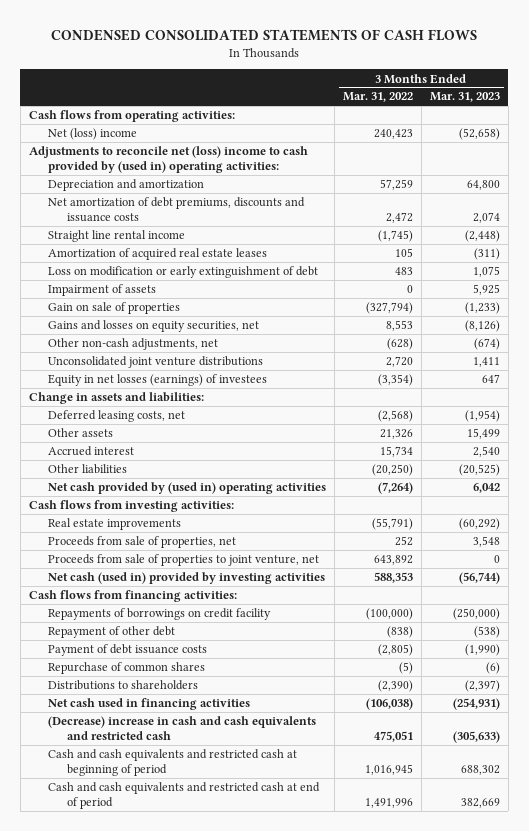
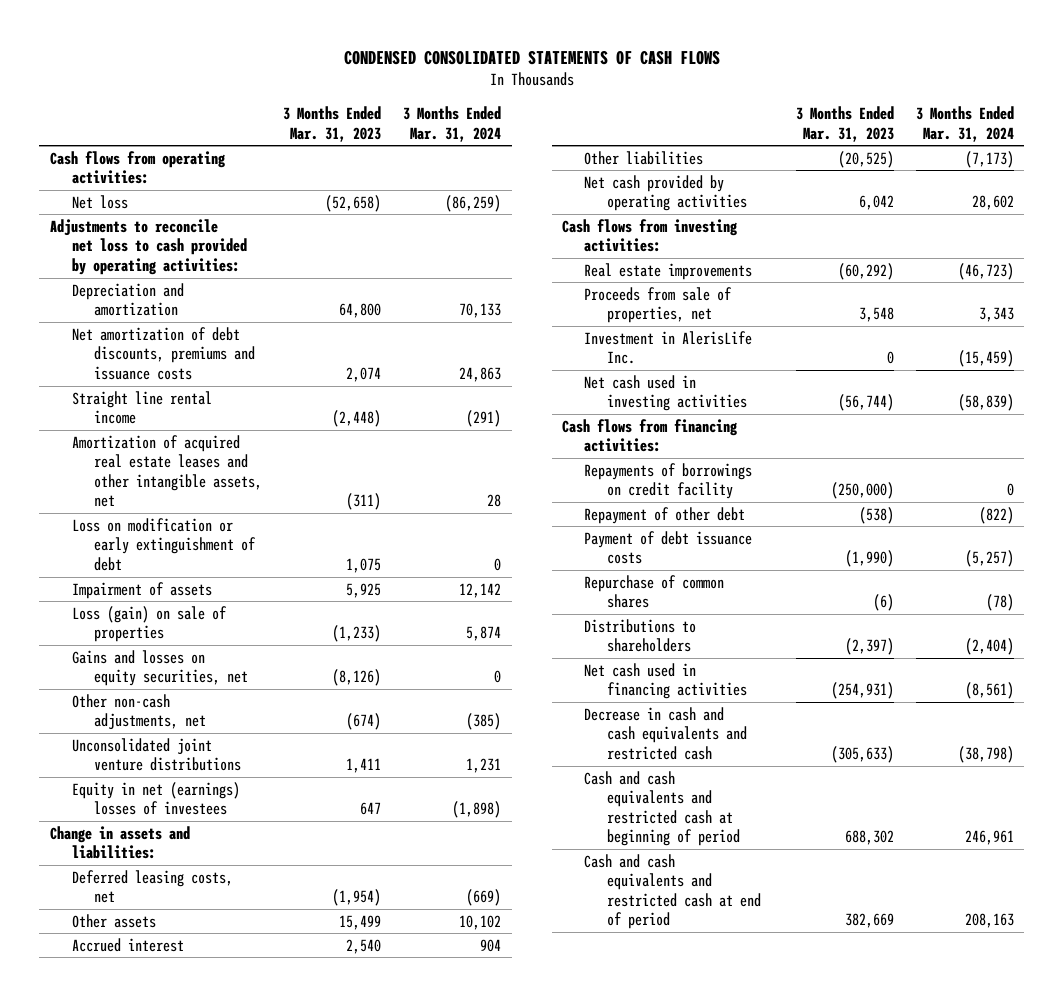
[342,92,413,103] Mar. 31, 2022 -> none
none -> [402,106,501,142] 3 Months Ended Mar. 31, 2024
[47,128,137,141] Net (loss) income -> [71,194,128,209] Net loss
[28,146,308,173] Adjustments to reconcile net (loss) income to cash provided by (used in) operating activities: -> [49,218,247,275] Adjustments to reconcile net loss to cash provided by operating activities:
[47,197,305,222] Net amortization of debt premiums, discounts and issuance costs -> [71,326,255,380] Net amortization of debt discounts, premiums and issuance costs
[47,248,267,261] Amortization of acquired real estate leases -> [71,434,262,508] Amortization of acquired real estate leases and other intangible assets, net
[47,302,180,315] Gain on sale of properties -> [71,605,227,643] Loss (gain) on sale of properties
[47,374,267,387] Equity in net losses (earnings) of investees -> [71,781,240,816] Equity in net (earnings) losses of investees
[47,482,326,495] Net cash provided by (used in) operating activities -> [584,174,747,212] Net cash provided by operating activities
[47,554,319,567] Proceeds from sale of properties to joint venture, net -> none
none -> [584,330,753,365] Investment in AlerisLife Inc.
[47,572,325,585] Net cash (used in) provided by investing activities -> [584,374,747,412] Net cash used in investing activities
[47,716,316,740] (Decrease) increase in cash and cash equivalents and restricted cash -> [584,706,747,760] Decrease in cash and cash equivalents and restricted cash

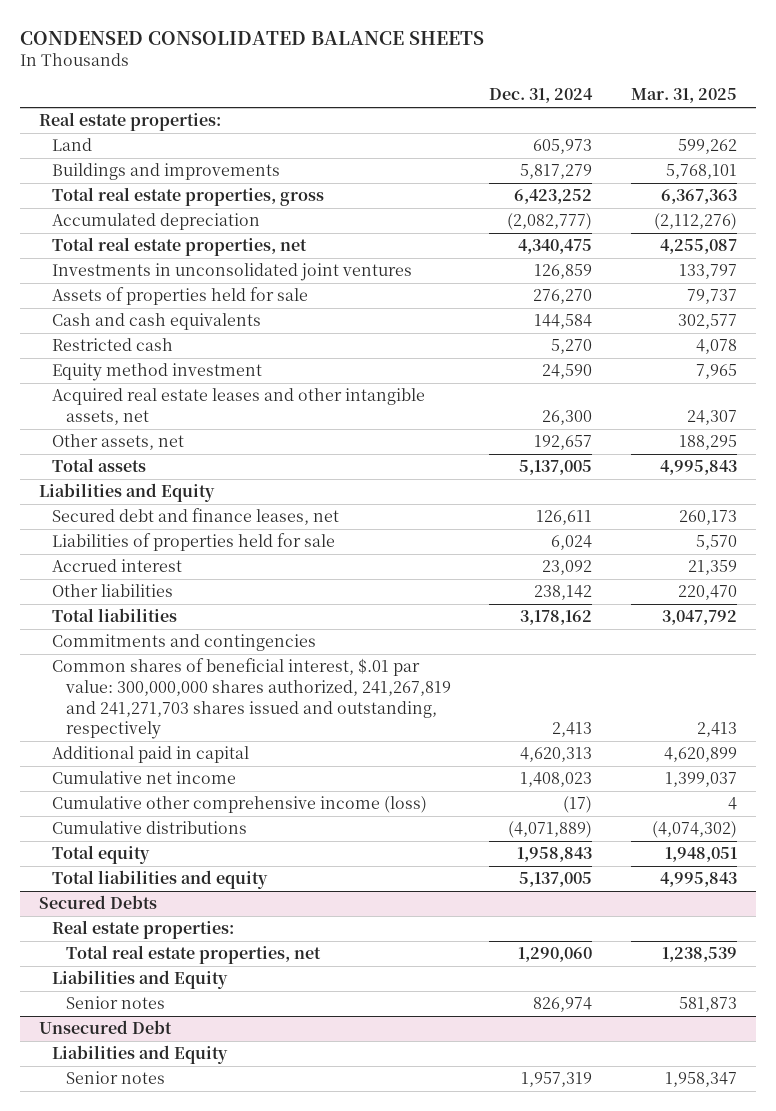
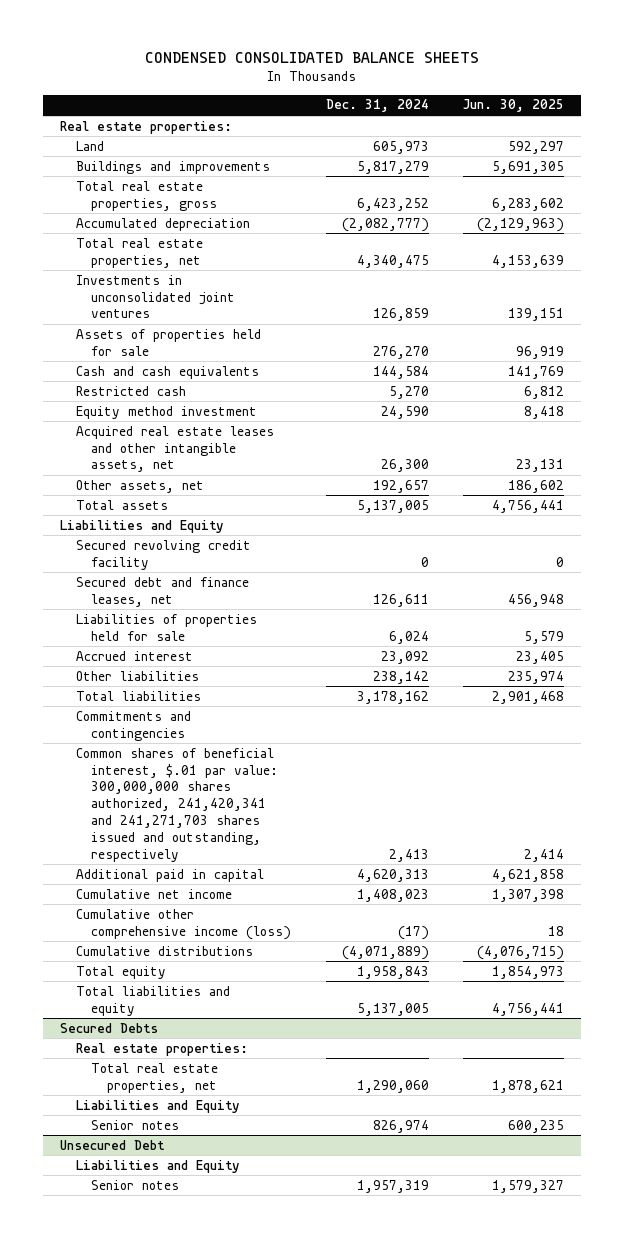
[630,88,737,104] Mar. 31, 2025 -> none
none -> [462,99,564,113] Jun. 30, 2025
none -> [75,539,251,570] Secured revolving credit facility
[52,658,451,740] Common shares of beneficial interest, $.01 par value: 300,000,000 shares authorized, 241,267,819 and 241,271,703 shares issued and outstanding, respectively -> [75,747,279,862] Common shares of beneficial interest, $.01 par value: 300,000,000 shares authorized, 241,420,341 and 241,271,703 shares issued and outstanding, respectively

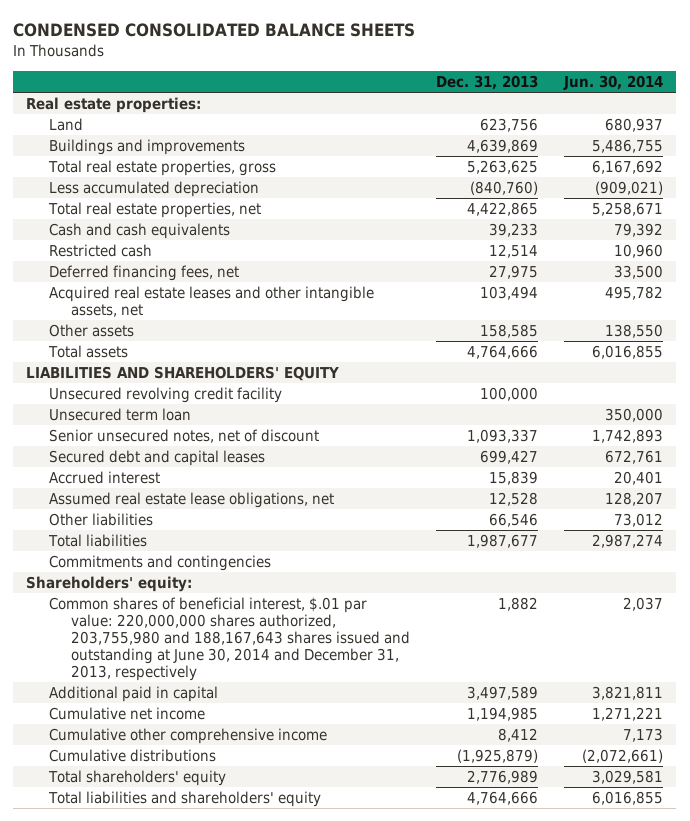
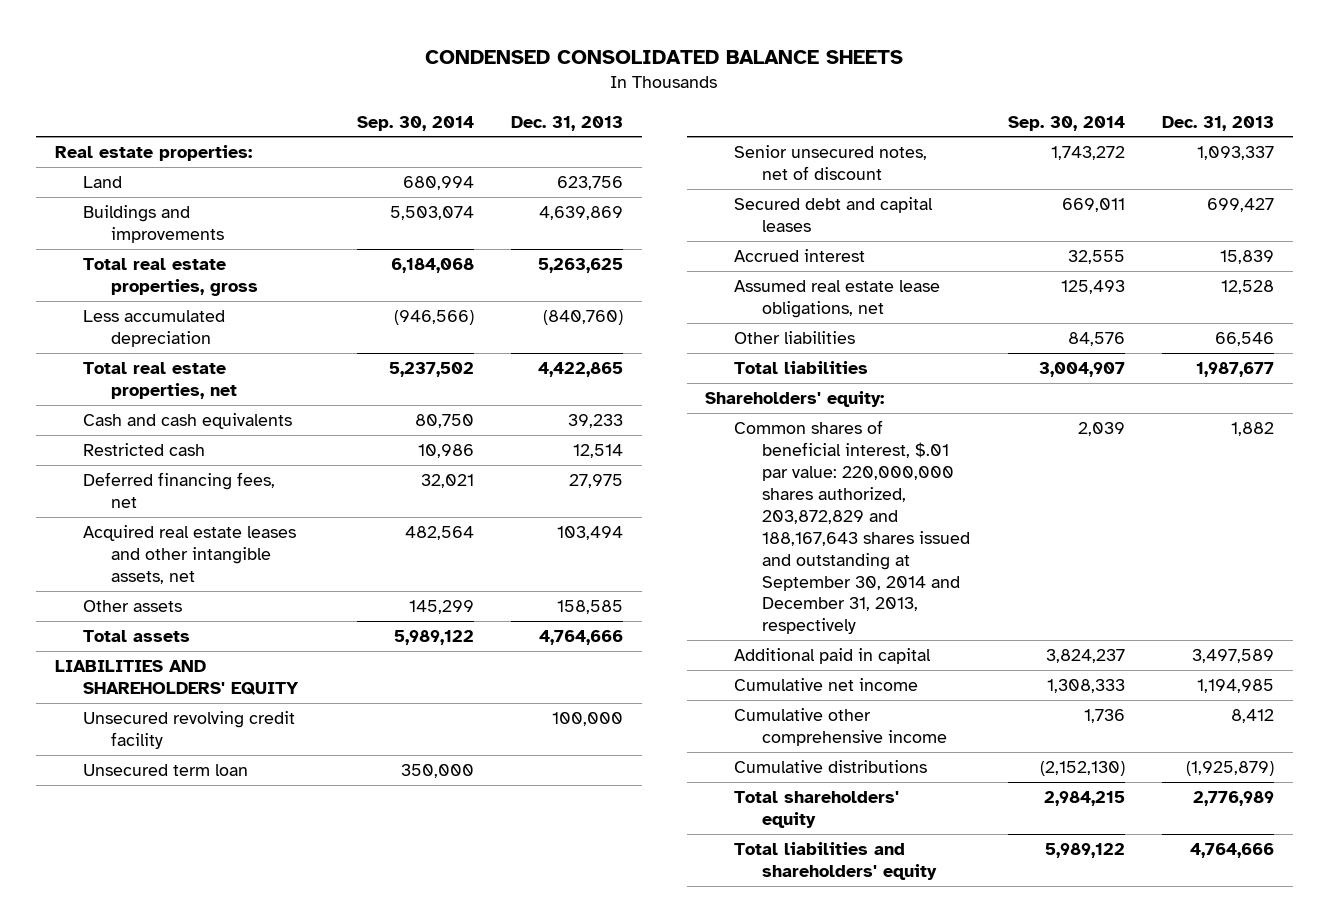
[563,75,664,91] Jun. 30, 2014 -> none
none -> [356,115,474,131] Sep. 30, 2014
[48,554,271,571] Commitments and contingencies -> none
[48,596,411,682] Common shares of beneficial interest, $.01 par value: 220,000,000 shares authorized, 203,755,980 and 188,167,643 shares issued and outstanding at June 30, 2014 and December 31, 2013, respectively -> [733,420,971,635] Common shares of beneficial interest, $.01 par value: 220,000,000 shares authorized, 203,872,829 and 188,167,643 shares issued and outstanding at September 30, 2014 and December 31, 2013, respectively

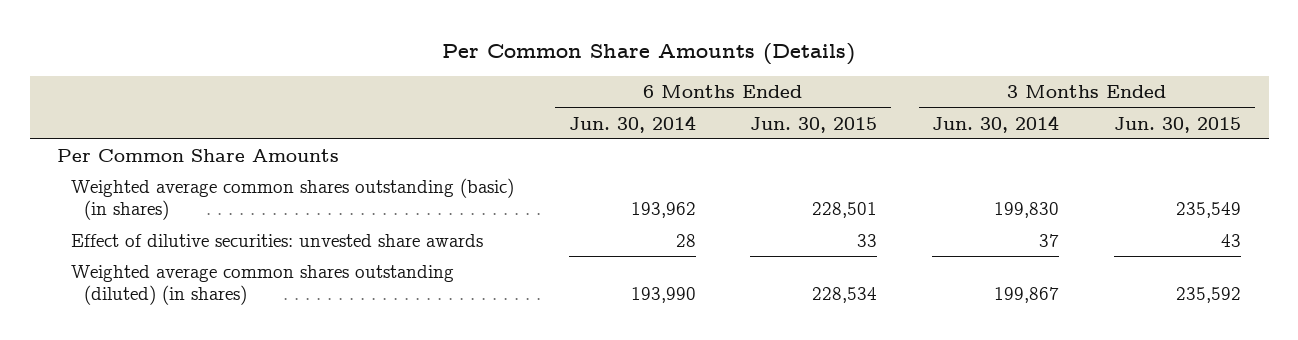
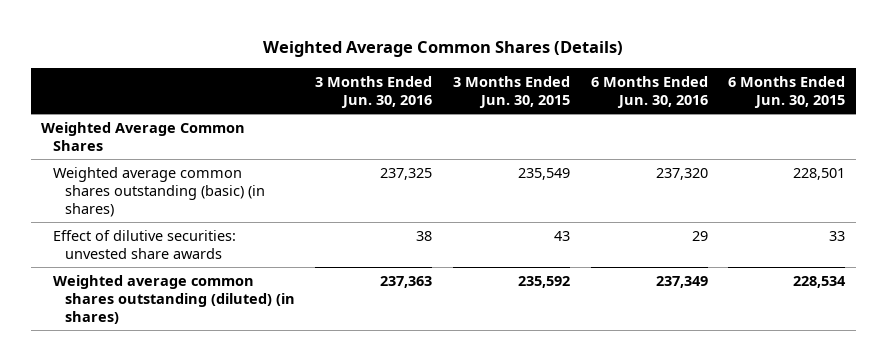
[442,43,856,66] Per Common Share Amounts (Details) -> [263,41,624,58] Weighted Average Common Shares (Details)
[568,114,696,133] Jun. 30, 2014 -> none
[932,114,1060,133] Jun. 30, 2014 -> none
none -> [315,75,433,108] 3 Months Ended Jun. 30, 2016
none -> [590,75,708,108] 6 Months Ended Jun. 30, 2016
[57,148,340,162] Per Common Share Amounts -> [41,121,246,151] Weighted Average Common Shares

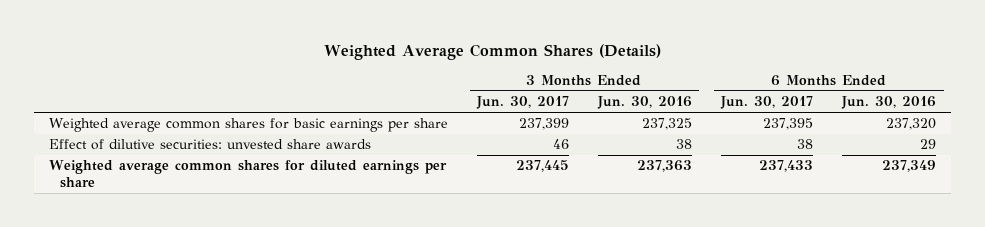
[453,75,571,108] 3 Months Ended Jun. 30, 2015 -> none
[728,75,846,108] 6 Months Ended Jun. 30, 2015 -> none
none -> [475,96,569,110] Jun. 30, 2017
none -> [720,96,814,110] Jun. 30, 2017
[41,121,246,151] Weighted Average Common Shares -> none
[52,166,265,217] Weighted average common shares outstanding (basic) (in shares) -> [48,118,448,133] Weighted average common shares for basic earnings per share
[52,274,295,324] Weighted average common shares outstanding (diluted) (in shares) -> [48,160,447,189] Weighted average common shares for diluted earnings per share

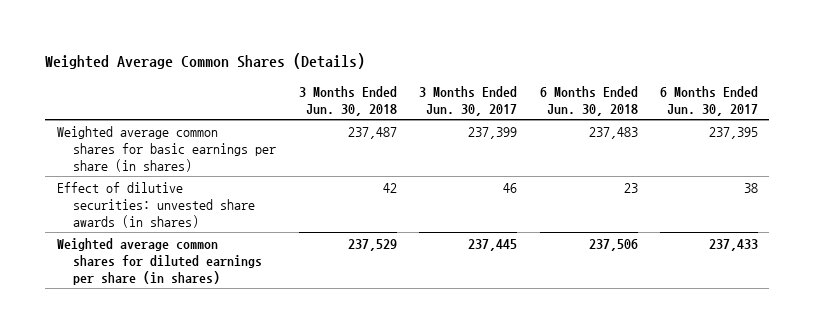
[596,96,692,110] Jun. 30, 2016 -> none
[841,96,937,110] Jun. 30, 2016 -> none
none -> [298,85,397,116] 3 Months Ended Jun. 30, 2018
none -> [539,85,638,116] 6 Months Ended Jun. 30, 2018
[48,118,448,133] Weighted average common shares for basic earnings per share -> [56,125,277,172] Weighted average common shares for basic earnings per share (in shares)
[48,139,371,151] Effect of dilutive securities: unvested share awards -> [56,181,256,228] Effect of dilutive securities: unvested share awards (in shares)
[48,160,447,189] Weighted average common shares for diluted earnings per share -> [56,237,263,285] Weighted average common shares for diluted earnings per share (in shares)

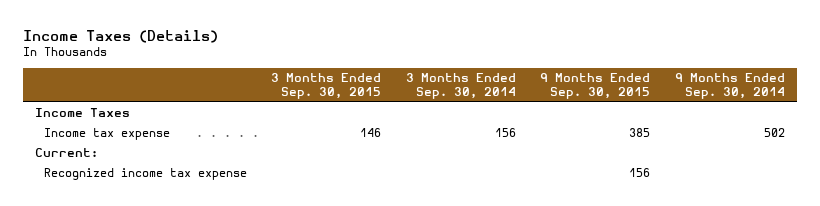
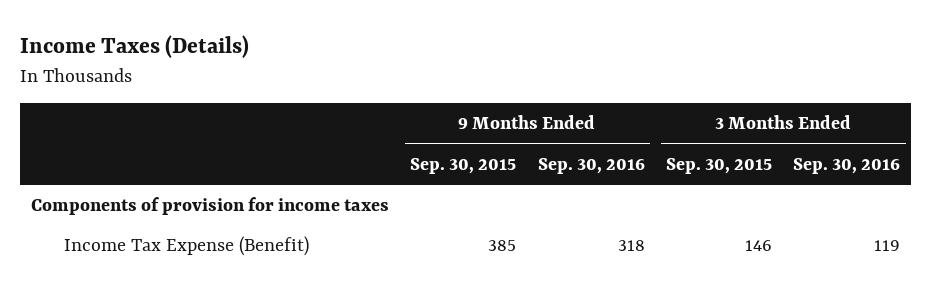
[405,72,516,100] 3 Months Ended Sep. 30, 2014 -> none
[674,72,785,100] 9 Months Ended Sep. 30, 2014 -> none
none -> [537,157,645,174] Sep. 30, 2016
none -> [793,157,901,174] Sep. 30, 2016
[35,108,131,118] Income Taxes -> none
[35,148,99,158] Current: -> none
[43,168,247,181] Recognized income tax expense -> none
none -> [31,197,390,216] Components of provision for income taxes
[43,128,170,141] Income tax expense -> [64,236,310,257] Income Tax Expense (Benefit)

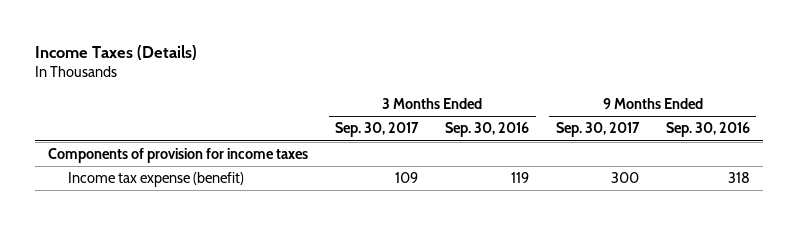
[410,157,517,174] Sep. 30, 2015 -> none
[665,157,772,174] Sep. 30, 2015 -> none
none -> [335,122,420,138] Sep. 30, 2017
none -> [555,122,640,138] Sep. 30, 2017
[64,236,310,257] Income Tax Expense (Benefit) -> [67,172,244,188] Income tax expense (benefit)

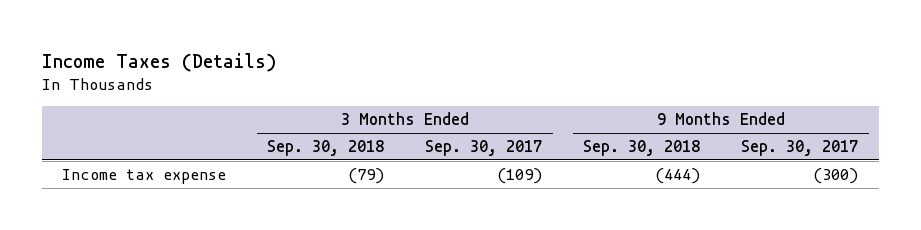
[445,122,530,138] Sep. 30, 2016 -> none
[665,122,750,138] Sep. 30, 2016 -> none
none -> [267,140,385,157] Sep. 30, 2018
none -> [583,140,701,157] Sep. 30, 2018
[48,148,309,164] Components of provision for income taxes -> none
[67,172,244,188] Income tax expense (benefit) -> [62,169,227,185] Income tax expense
[395,172,419,184] 109 -> [497,168,543,185] (109)
[610,172,639,184] 300 -> [813,168,859,185] (300)

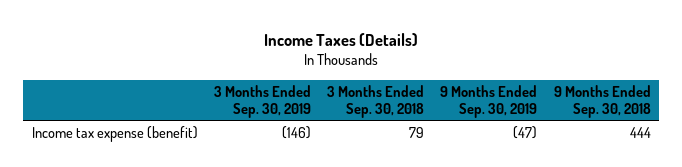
[425,140,543,157] Sep. 30, 2017 -> none
[741,140,859,157] Sep. 30, 2017 -> none
none -> [213,84,311,119] 3 Months Ended Sep. 30, 2019
none -> [440,84,538,119] 9 Months Ended Sep. 30, 2019
[62,169,227,185] Income tax expense -> [31,125,198,142] Income tax expense (benefit)
[348,168,385,185] (79) -> [409,126,425,138] 79
[655,168,701,185] (444) -> [629,126,651,138] 444

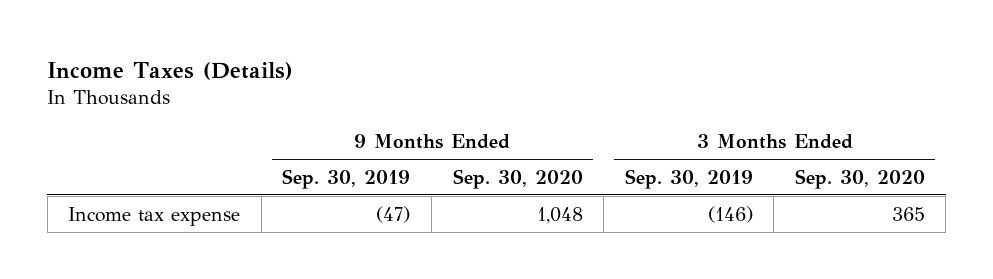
[327,84,425,119] 3 Months Ended Sep. 30, 2018 -> none
[553,84,651,119] 9 Months Ended Sep. 30, 2018 -> none
none -> [452,168,583,189] Sep. 30, 2020
none -> [794,168,925,189] Sep. 30, 2020
[31,125,198,142] Income tax expense (benefit) -> [68,206,241,226] Income tax expense

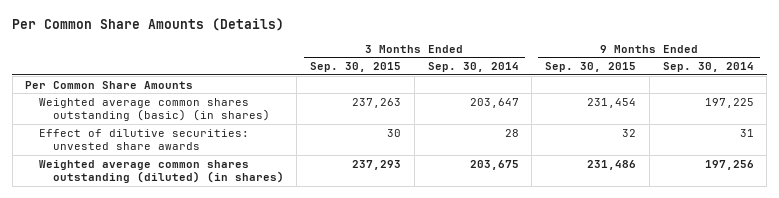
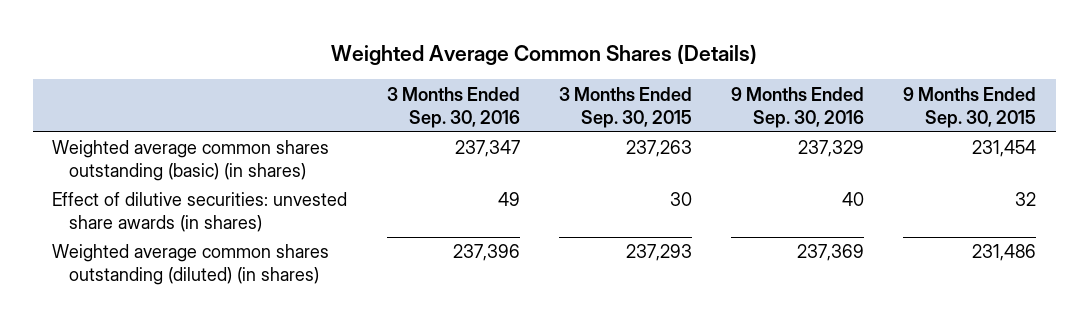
[12,18,285,32] Per Common Share Amounts (Details) -> [331,44,758,66] Weighted Average Common Shares (Details)
[427,62,519,73] Sep. 30, 2014 -> none
[662,62,754,73] Sep. 30, 2014 -> none
none -> [386,86,520,128] 3 Months Ended Sep. 30, 2016
none -> [730,86,864,128] 9 Months Ended Sep. 30, 2016
[25,80,194,89] Per Common Share Amounts -> none
[39,128,250,151] Effect of dilutive securities: unvested share awards -> [52,192,348,233] Effect of dilutive securities: unvested share awards (in shares)

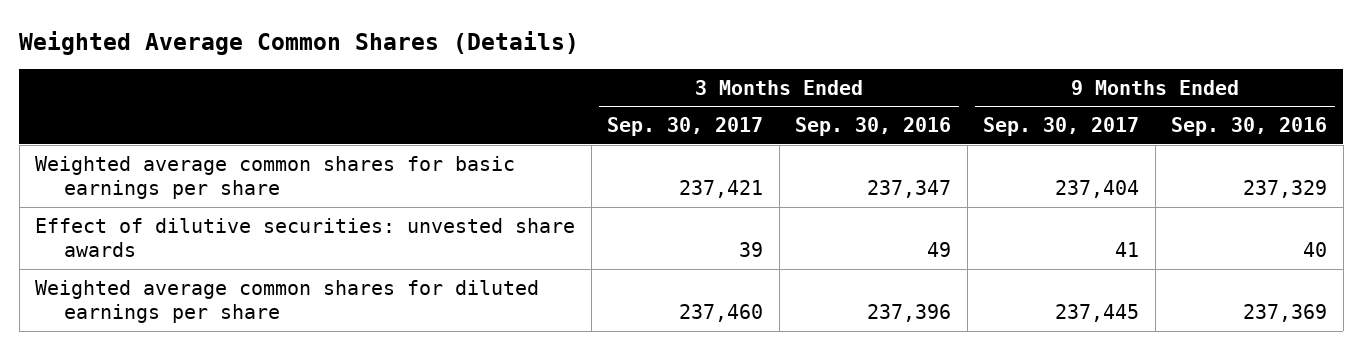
[558,86,692,128] 3 Months Ended Sep. 30, 2015 -> none
[903,86,1037,128] 9 Months Ended Sep. 30, 2015 -> none
none -> [607,117,764,137] Sep. 30, 2017
none -> [983,117,1140,137] Sep. 30, 2017
[52,140,330,182] Weighted average common shares outstanding (basic) (in shares) -> [35,155,516,200] Weighted average common shares for basic earnings per share
[52,192,348,233] Effect of dilutive securities: unvested share awards (in shares) -> [35,217,576,258] Effect of dilutive securities: unvested share awards
[52,244,330,286] Weighted average common shares outstanding (diluted) (in shares) -> [35,279,540,324] Weighted average common shares for diluted earnings per share

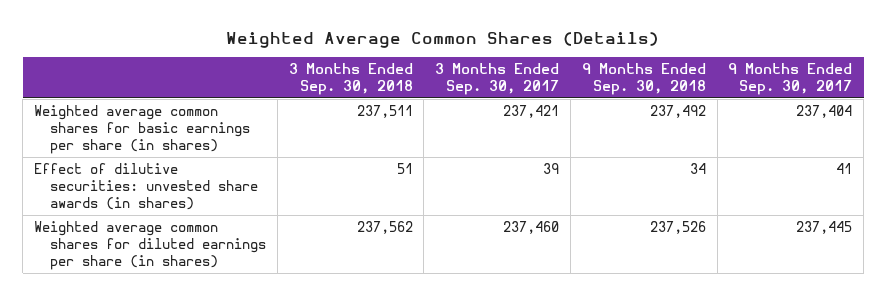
[795,117,952,137] Sep. 30, 2016 -> none
[1171,117,1328,137] Sep. 30, 2016 -> none
none -> [288,63,413,95] 3 Months Ended Sep. 30, 2018
none -> [581,63,706,95] 9 Months Ended Sep. 30, 2018
[35,155,516,200] Weighted average common shares for basic earnings per share -> [34,105,251,154] Weighted average common shares for basic earnings per share (in shares)
[35,217,576,258] Effect of dilutive securities: unvested share awards -> [34,163,259,210] Effect of dilutive securities: unvested share awards (in shares)
[35,279,540,324] Weighted average common shares for diluted earnings per share -> [34,221,267,270] Weighted average common shares for diluted earnings per share (in shares)

